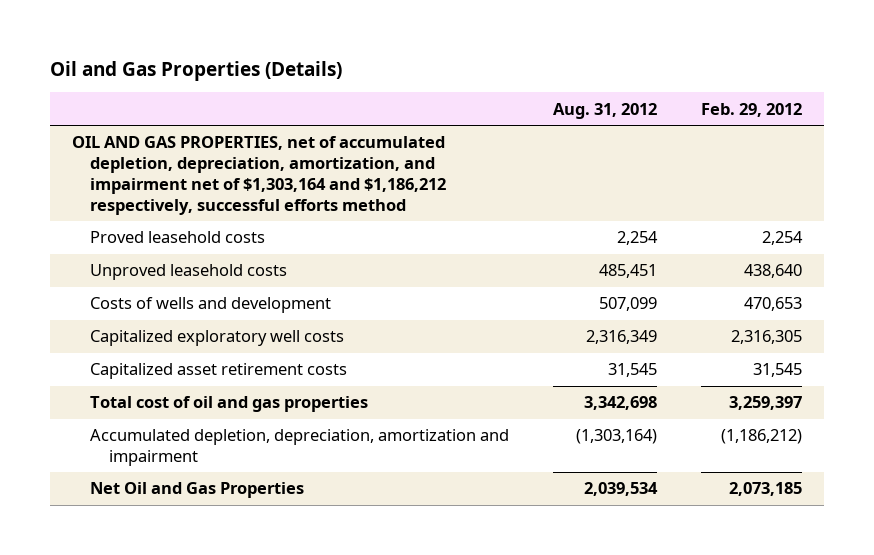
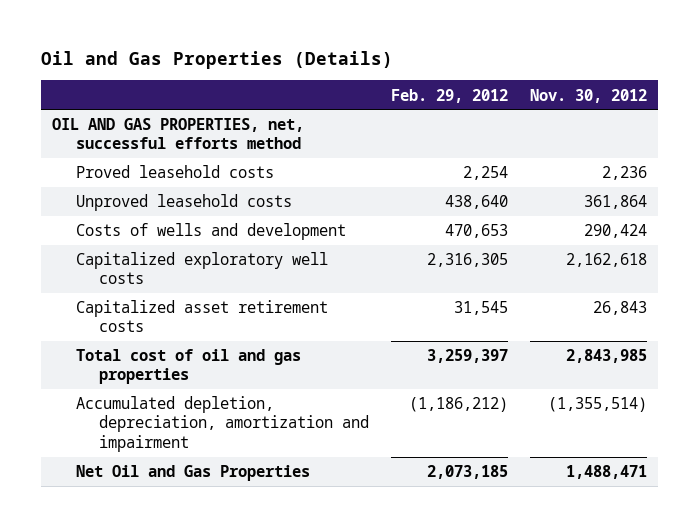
[553,102,658,119] Aug. 31, 2012 -> none
none -> [529,88,647,103] Nov. 30, 2012
[71,136,447,215] OIL AND GAS PROPERTIES, net of accumulated depletion, depreciation, amortization, and impairment net of $1,303,164 and $1,186,212 respectively, successful efforts method -> [51,118,304,150] OIL AND GAS PROPERTIES, net, successful efforts method

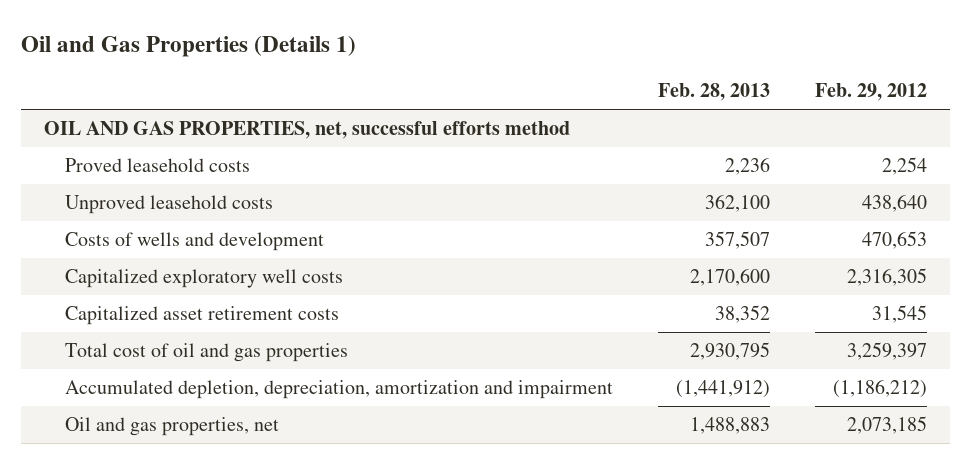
[41,51,394,70] Oil and Gas Properties (Details) -> [21,36,357,58] Oil and Gas Properties (Details 1)
[529,88,647,103] Nov. 30, 2012 -> none
none -> [658,83,771,102] Feb. 28, 2013
[75,465,310,482] Net Oil and Gas Properties -> [65,417,280,437] Oil and gas properties, net

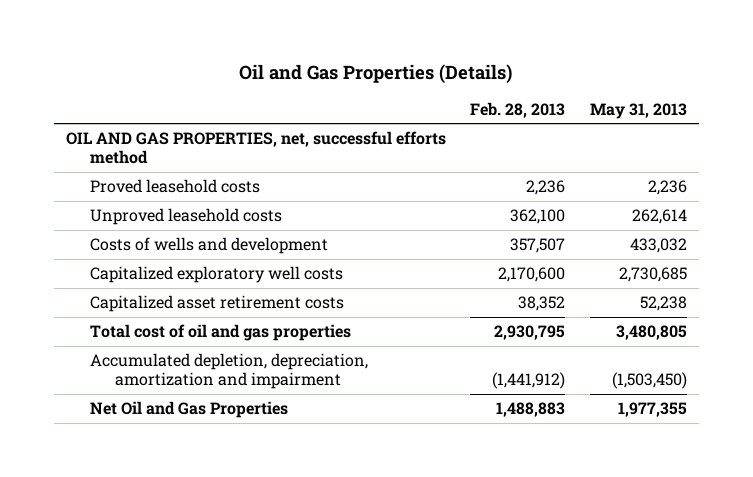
[21,36,357,58] Oil and Gas Properties (Details 1) -> [239,63,513,84] Oil and Gas Properties (Details)
[815,83,928,102] Feb. 29, 2012 -> none
none -> [589,102,687,119] May 31, 2013
[65,417,280,437] Oil and gas properties, net -> [90,401,289,419] Net Oil and Gas Properties

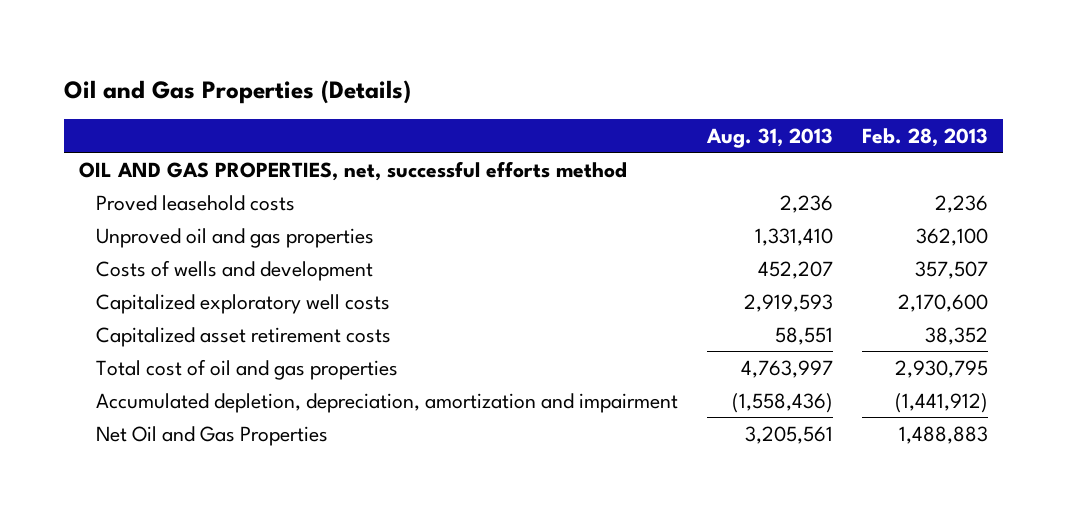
[589,102,687,119] May 31, 2013 -> none
none -> [706,127,834,148] Aug. 31, 2013
[90,208,283,226] Unproved leasehold costs -> [96,227,375,248] Unproved oil and gas properties

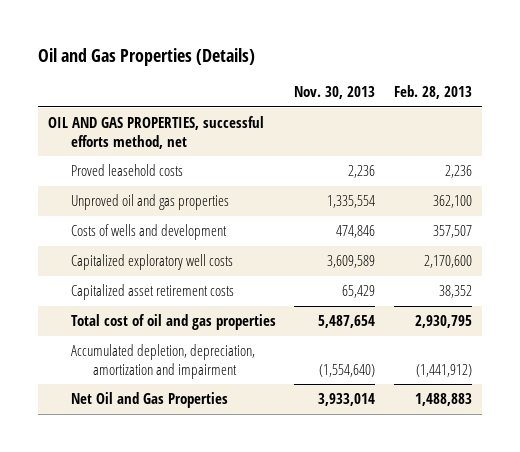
[706,127,834,148] Aug. 31, 2013 -> none
none -> [294,86,376,100] Nov. 30, 2013
[78,160,627,181] OIL AND GAS PROPERTIES, net, successful efforts method -> [47,116,264,149] OIL AND GAS PROPERTIES, successful efforts method, net

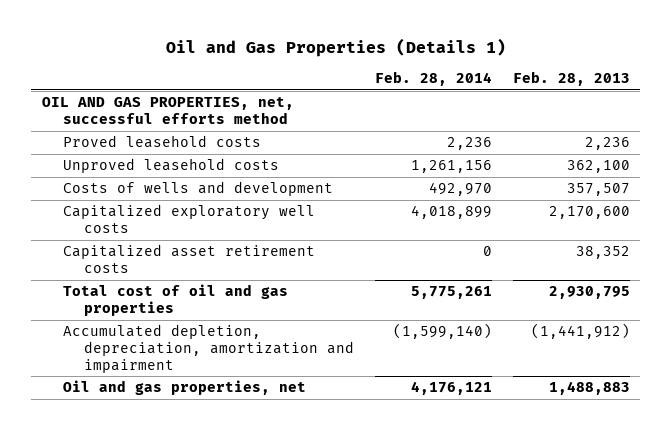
[38,47,256,66] Oil and Gas Properties (Details) -> [165,38,506,58] Oil and Gas Properties (Details 1)
[294,86,376,100] Nov. 30, 2013 -> none
none -> [374,71,492,87] Feb. 28, 2014
[47,116,264,149] OIL AND GAS PROPERTIES, successful efforts method, net -> [41,97,294,124] OIL AND GAS PROPERTIES, net, successful efforts method
[70,194,229,211] Unproved oil and gas properties -> [62,158,279,174] Unproved leasehold costs
[70,392,228,409] Net Oil and Gas Properties -> [62,380,306,396] Oil and gas properties, net

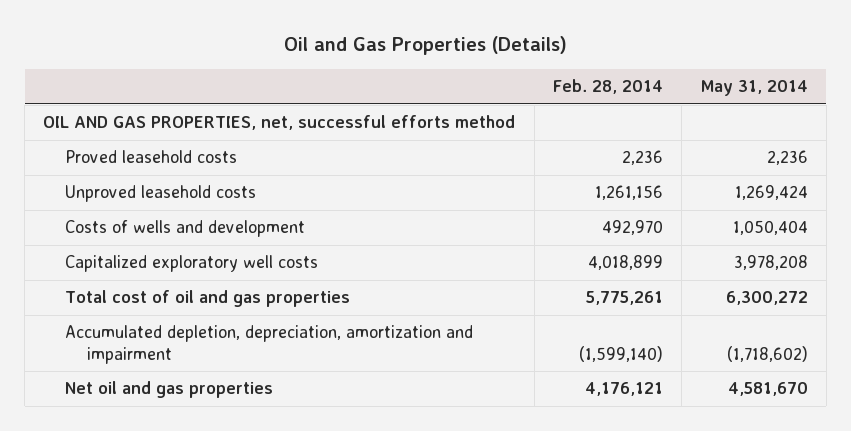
[165,38,506,58] Oil and Gas Properties (Details 1) -> [283,36,567,56] Oil and Gas Properties (Details)
[512,71,630,87] Feb. 28, 2013 -> none
none -> [700,80,808,97] May 31, 2014
[62,244,315,273] Capitalized asset retirement costs -> none
[62,380,306,396] Oil and gas properties, net -> [65,381,274,399] Net oil and gas properties

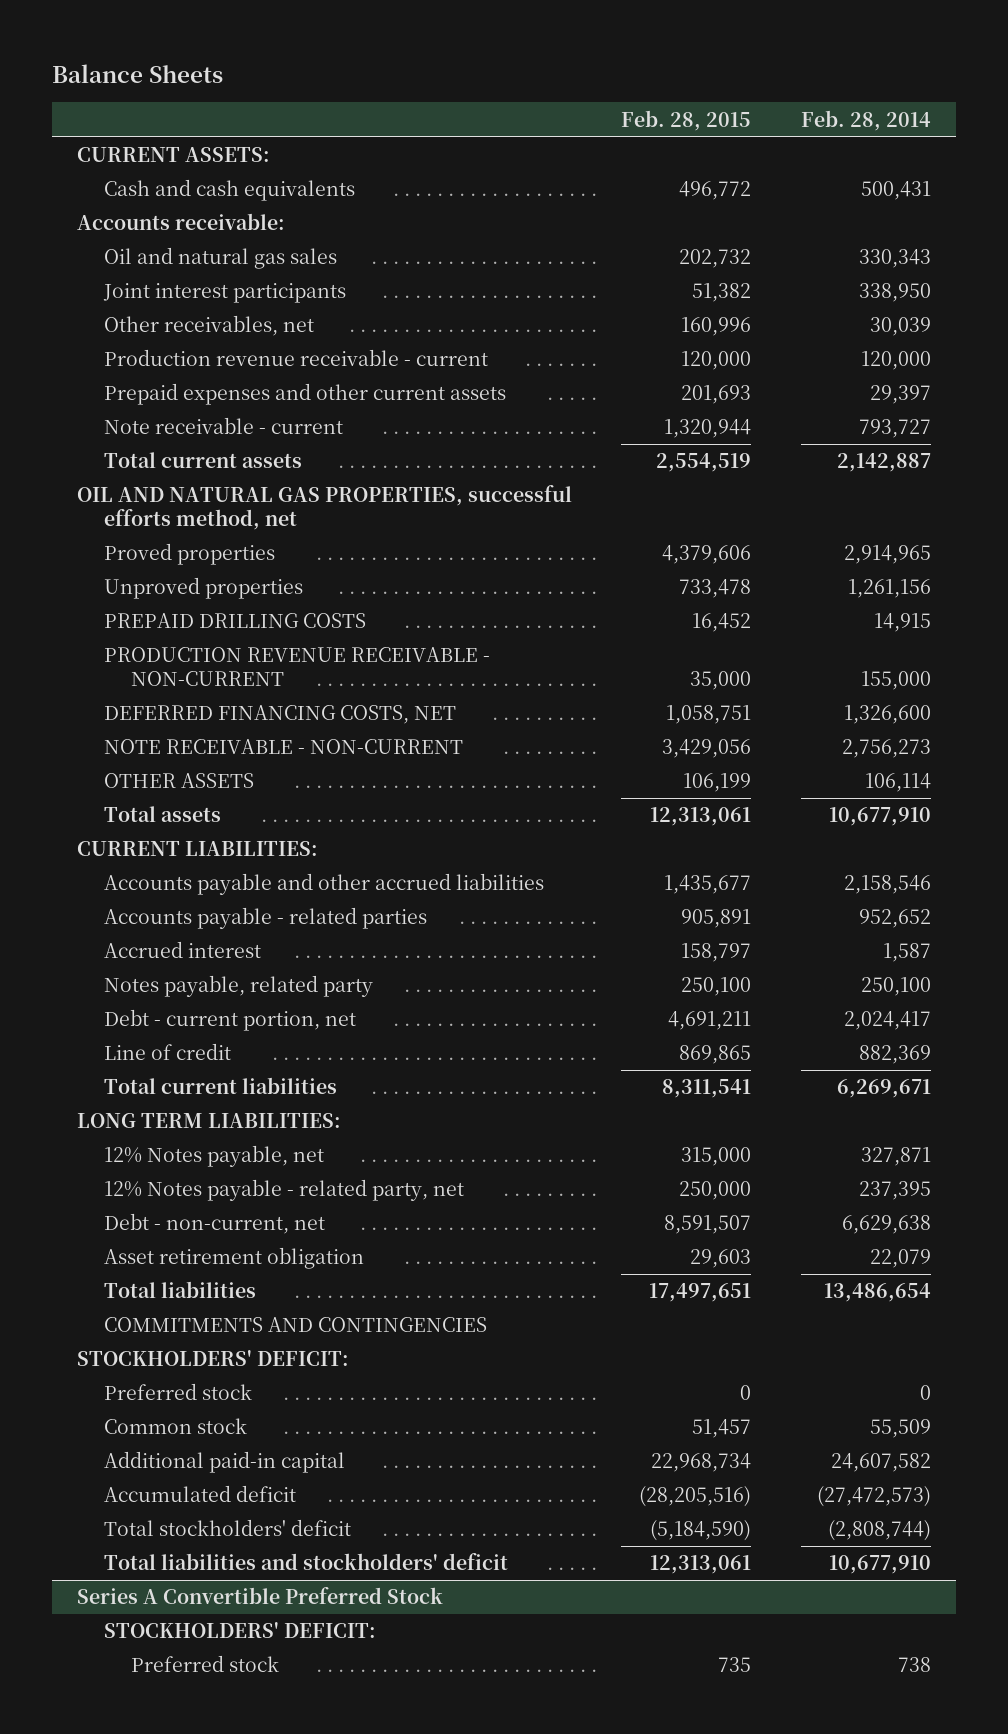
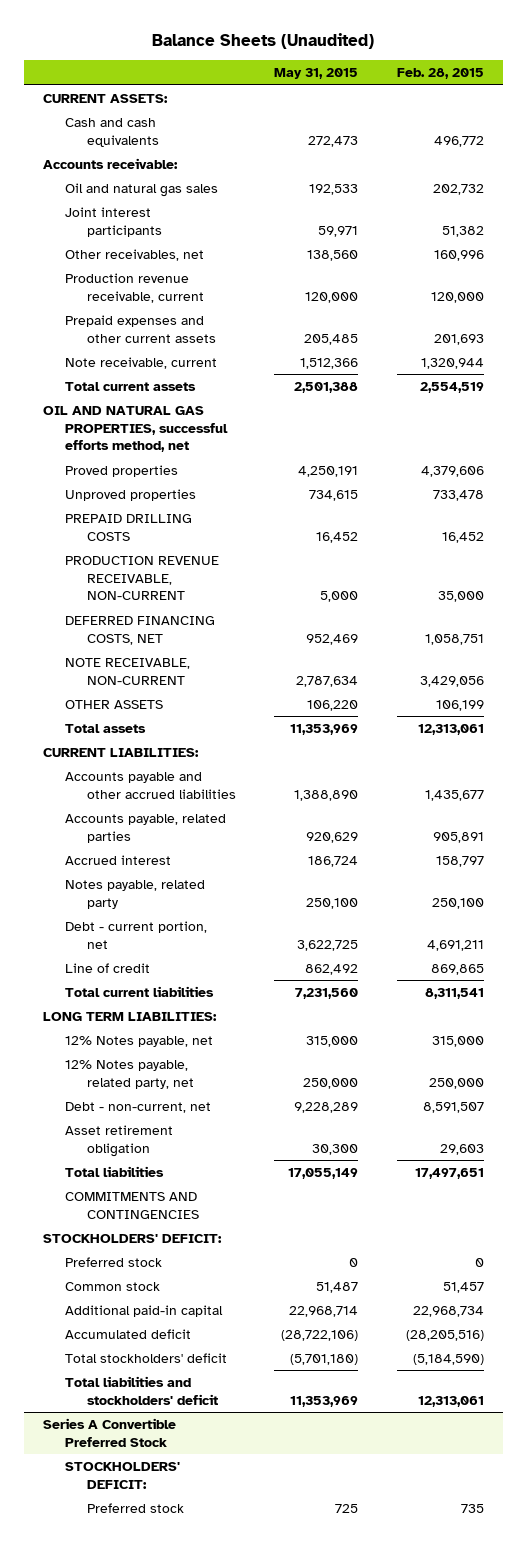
[52,63,224,83] Balance Sheets -> [152,33,375,50] Balance Sheets (Unaudited)
[800,109,931,131] Feb. 28, 2014 -> none
none -> [274,68,359,80] May 31, 2015
[104,349,489,367] Production revenue receivable - current -> [65,273,205,303] Production revenue receivable, current
[104,417,344,435] Note receivable - current -> [65,357,218,370] Note receivable, current
[104,647,491,686] PRODUCTION REVENUE RECEIVABLE - NON-CURRENT -> [65,556,220,601] PRODUCTION REVENUE RECEIVABLE, NON-CURRENT
[104,739,464,755] NOTE RECEIVABLE - NON-CURRENT -> [65,658,191,685] NOTE RECEIVABLE, NON-CURRENT
[104,907,428,930] Accounts payable - related parties -> [65,814,227,843] Accounts payable, related parties
[104,1179,465,1202] 12% Notes payable - related party, net -> [65,1060,195,1089] 12% Notes payable, related party, net

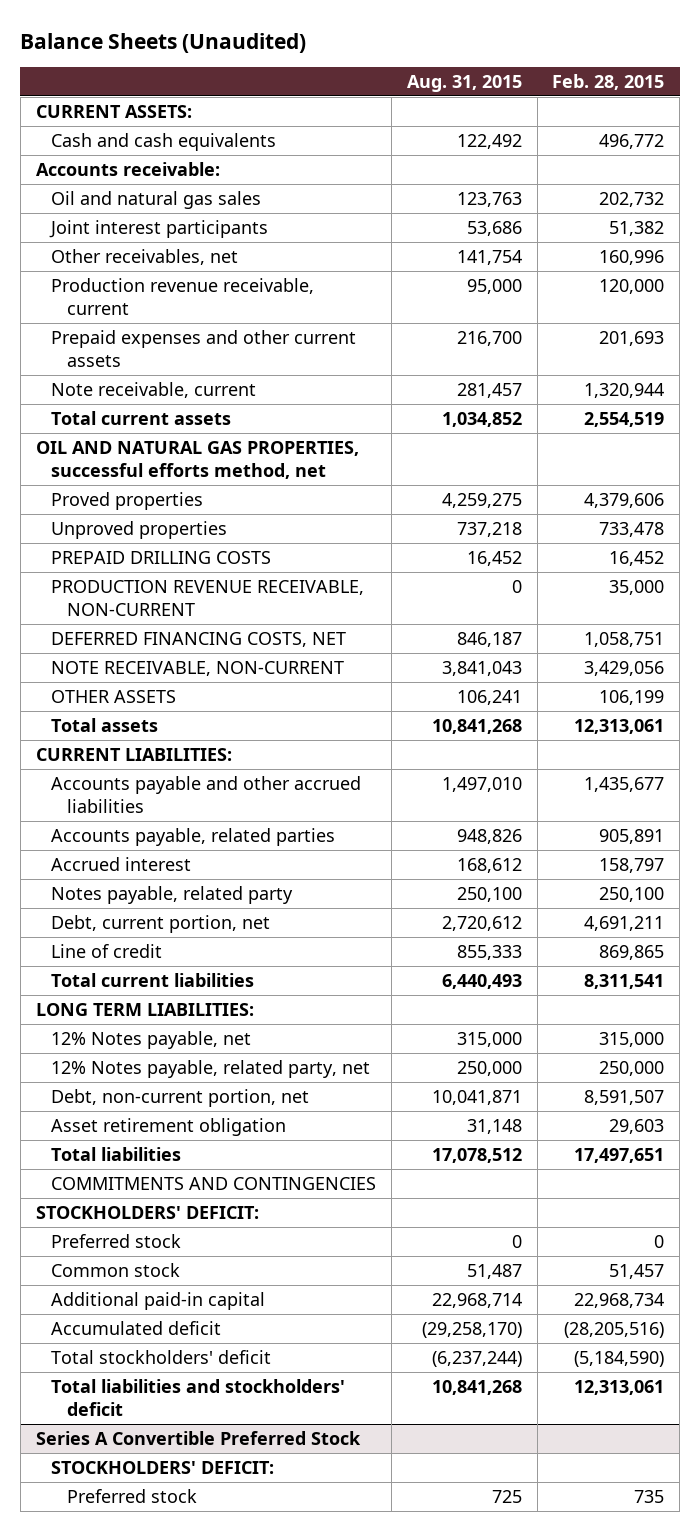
[274,68,359,80] May 31, 2015 -> none
none -> [406,74,522,92] Aug. 31, 2015
[65,921,208,949] Debt - current portion, net -> [51,915,271,934] Debt, current portion, net
[65,1102,212,1114] Debt - non-current, net -> [51,1089,310,1108] Debt, non-current portion, net

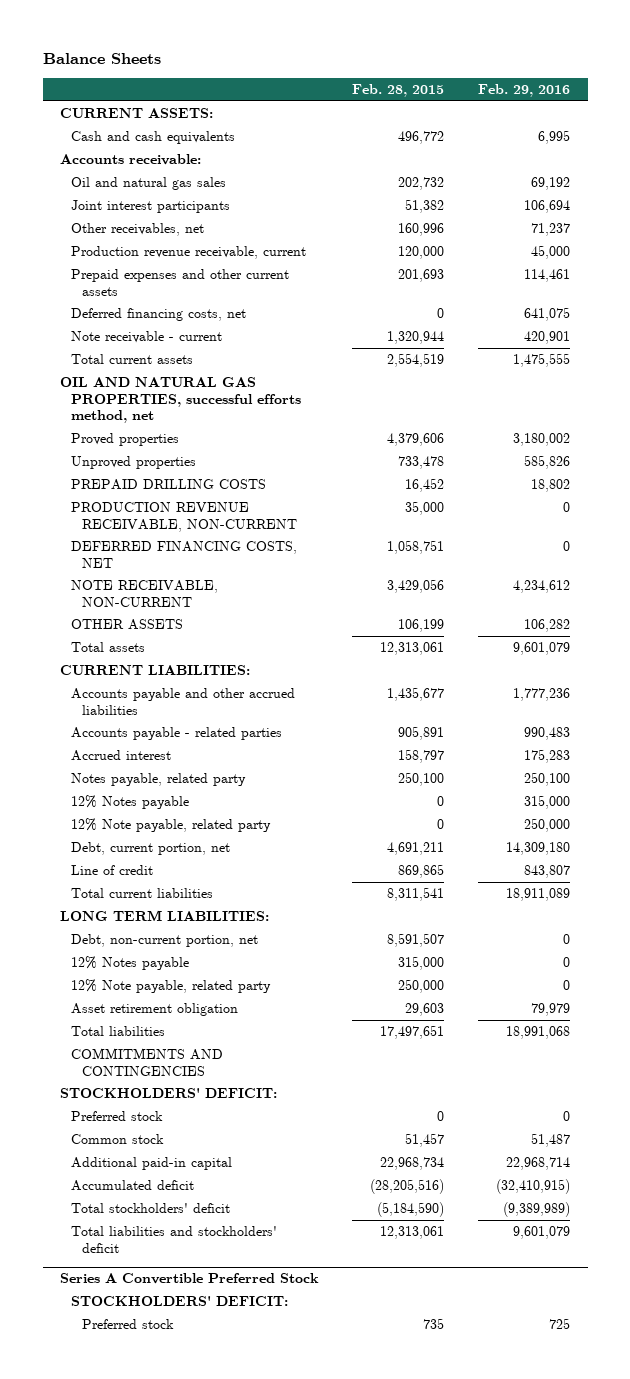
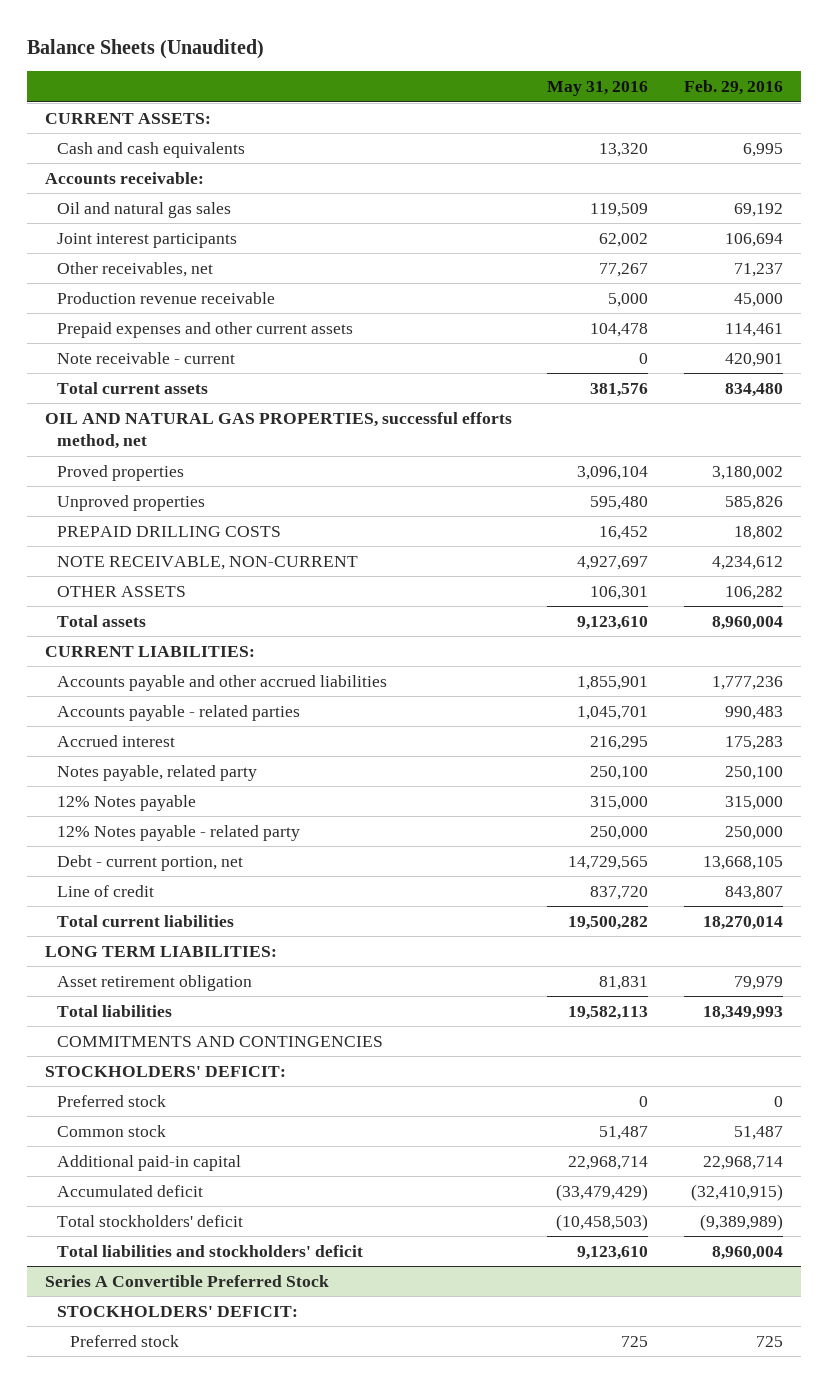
[42,53,161,65] Balance Sheets -> [27,39,265,60] Balance Sheets (Unaudited)
[352,84,445,98] Feb. 28, 2015 -> none
none -> [547,81,649,97] May 31, 2016
[71,246,307,260] Production revenue receivable, current -> [57,291,276,304] Production revenue receivable
[71,308,247,322] Deferred financing costs, net -> none
[513,353,571,368] 1,475,555 -> [724,382,783,397] 834,480
[71,502,298,532] PRODUCTION REVENUE RECEIVABLE, NON-CURRENT -> none
[71,541,298,568] DEFERRED FINANCING COSTS, NET -> none
[513,642,571,656] 9,601,079 -> [711,615,783,630] 8,960,004
[71,818,272,833] 12% Note payable, related party -> [57,824,301,841] 12% Notes payable - related party
[71,842,231,856] Debt, current portion, net -> [57,854,244,871] Debt - current portion, net
[506,842,571,856] 14,309,180 -> [702,855,783,870] 13,668,105
[506,888,571,902] 18,911,089 -> [702,915,783,930] 18,270,014
[71,934,259,948] Debt, non-current portion, net -> none
[71,956,190,971] 12% Notes payable -> none
[71,979,272,994] 12% Note payable, related party -> none
[506,1026,571,1040] 18,991,068 -> [702,1005,783,1020] 18,349,993
[513,1226,571,1240] 9,601,079 -> [711,1245,783,1260] 8,960,004

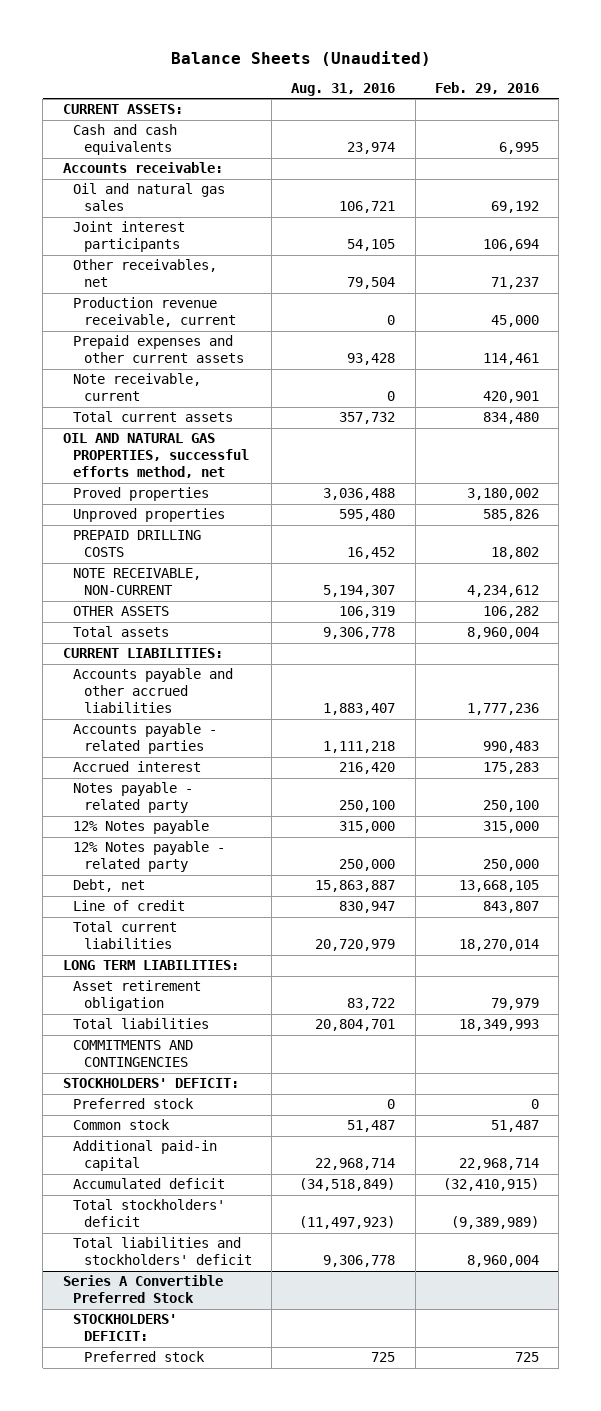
[547,81,649,97] May 31, 2016 -> none
none -> [291,82,396,96] Aug. 31, 2016
[57,291,276,304] Production revenue receivable -> [73,297,236,328] Production revenue receivable, current
[57,351,236,364] Note receivable - current -> [73,373,202,402] Note receivable, current
[57,764,258,781] Notes payable, related party -> [73,782,194,814] Notes payable - related party
[57,854,244,871] Debt - current portion, net -> [73,879,146,893] Debt, net

